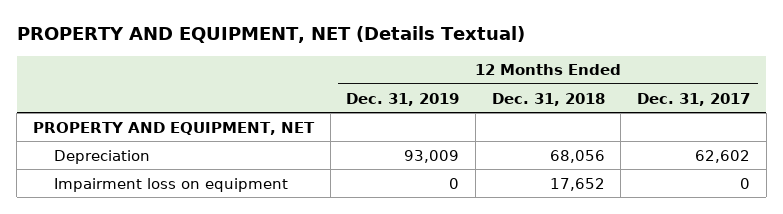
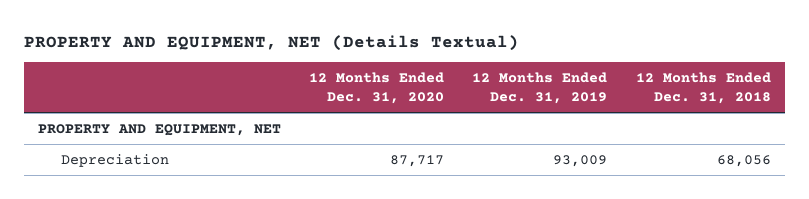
[637,92,751,106] Dec. 31, 2017 -> none
none -> [309,71,445,105] 12 Months Ended Dec. 31, 2020
[54,177,289,192] Impairment loss on equipment -> none

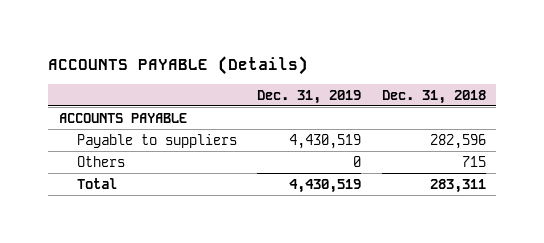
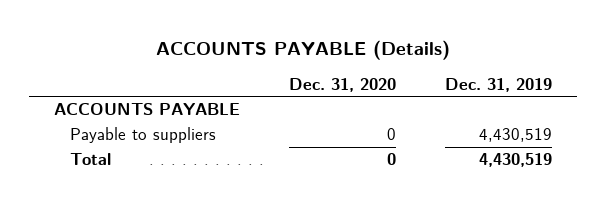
[381,89,486,104] Dec. 31, 2018 -> none
none -> [288,77,396,92] Dec. 31, 2020
[76,155,125,167] Others -> none

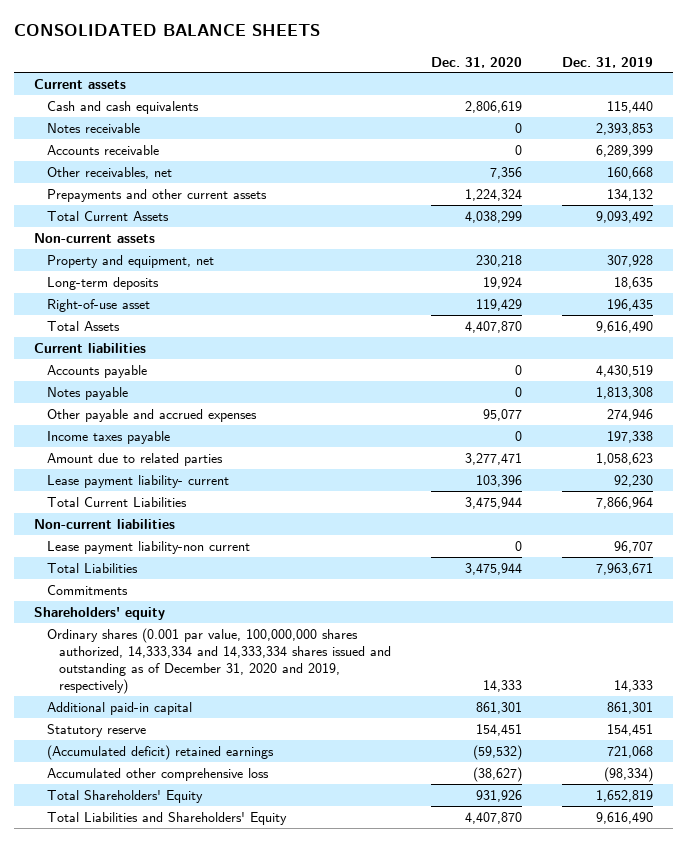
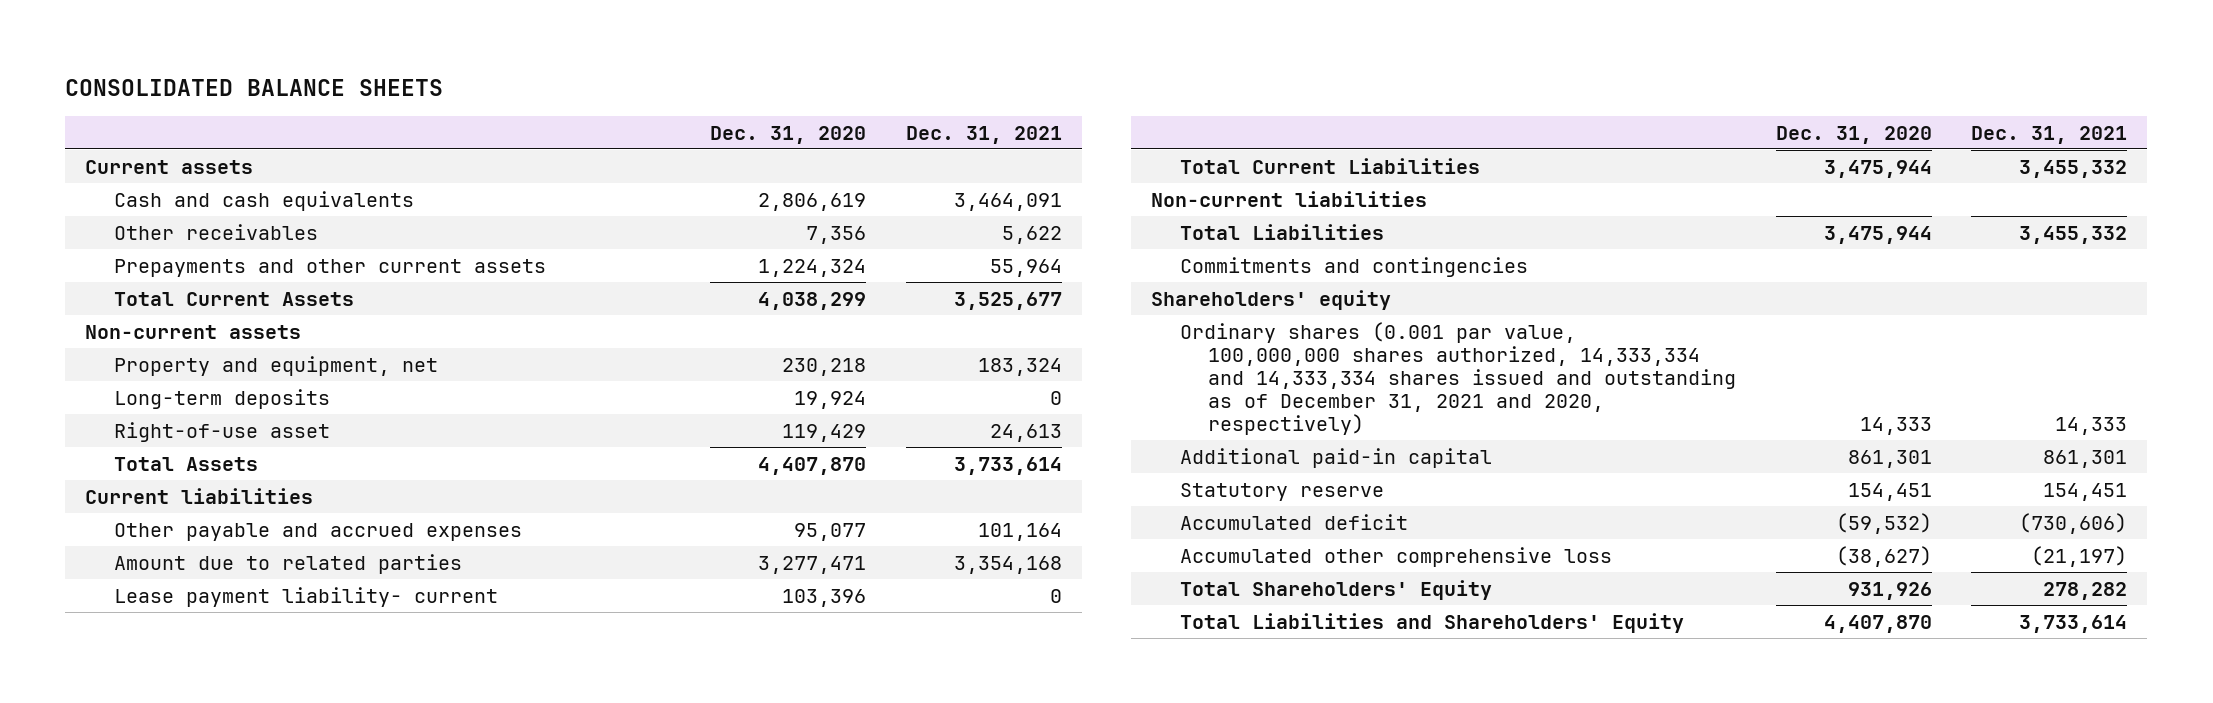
[562,56,654,68] Dec. 31, 2019 -> none
none -> [905,125,1062,144] Dec. 31, 2021
[46,122,140,133] Notes receivable -> none
[46,144,159,155] Accounts receivable -> none
[46,166,172,179] Other receivables, net -> [113,223,318,240] Other receivables
[46,364,147,378] Accounts payable -> none
[46,386,128,400] Notes payable -> none
[46,430,170,444] Income taxes payable -> none
[46,540,250,554] Lease payment liability-non current -> none
[46,584,128,595] Commitments -> [1179,256,1528,277] Commitments and contingencies
[46,627,392,695] Ordinary shares (0.001 par value, 100,000,000 shares authorized, 14,333,334 and 14,333,334 shares issued and outstanding as of December 31, 2020 and 2019, respectively) -> [1179,321,1737,435] Ordinary shares (0.001 par value, 100,000,000 shares authorized, 14,333,334 and 14,333,334 shares issued and outstanding as of December 31, 2021 and 2020, respectively)
[46,744,274,760] (Accumulated deficit) retained earnings -> [1179,513,1408,530] Accumulated deficit

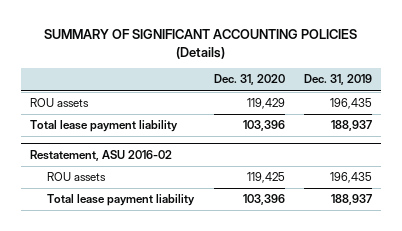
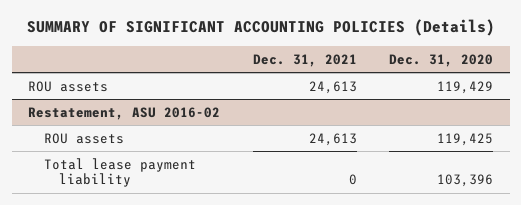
[303,74,372,86] Dec. 31, 2019 -> none
none -> [252,53,357,67] Dec. 31, 2021
[30,120,179,133] Total lease payment liability -> none

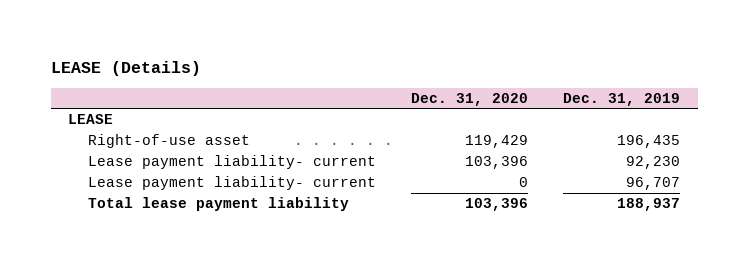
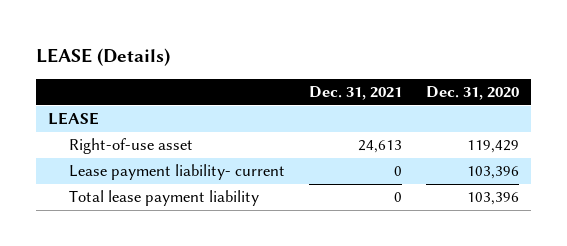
[563,92,681,106] Dec. 31, 2019 -> none
none -> [309,86,403,101] Dec. 31, 2021
[87,176,376,191] Lease payment liability- current -> none

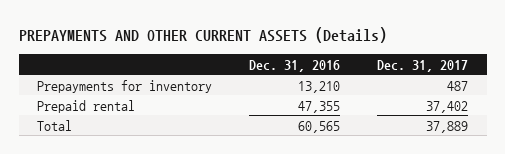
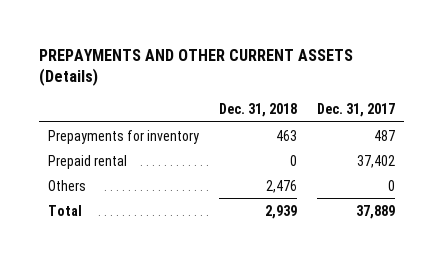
[249,59,341,72] Dec. 31, 2016 -> none
none -> [219,103,298,118] Dec. 31, 2018
none -> [48,179,87,191] Others

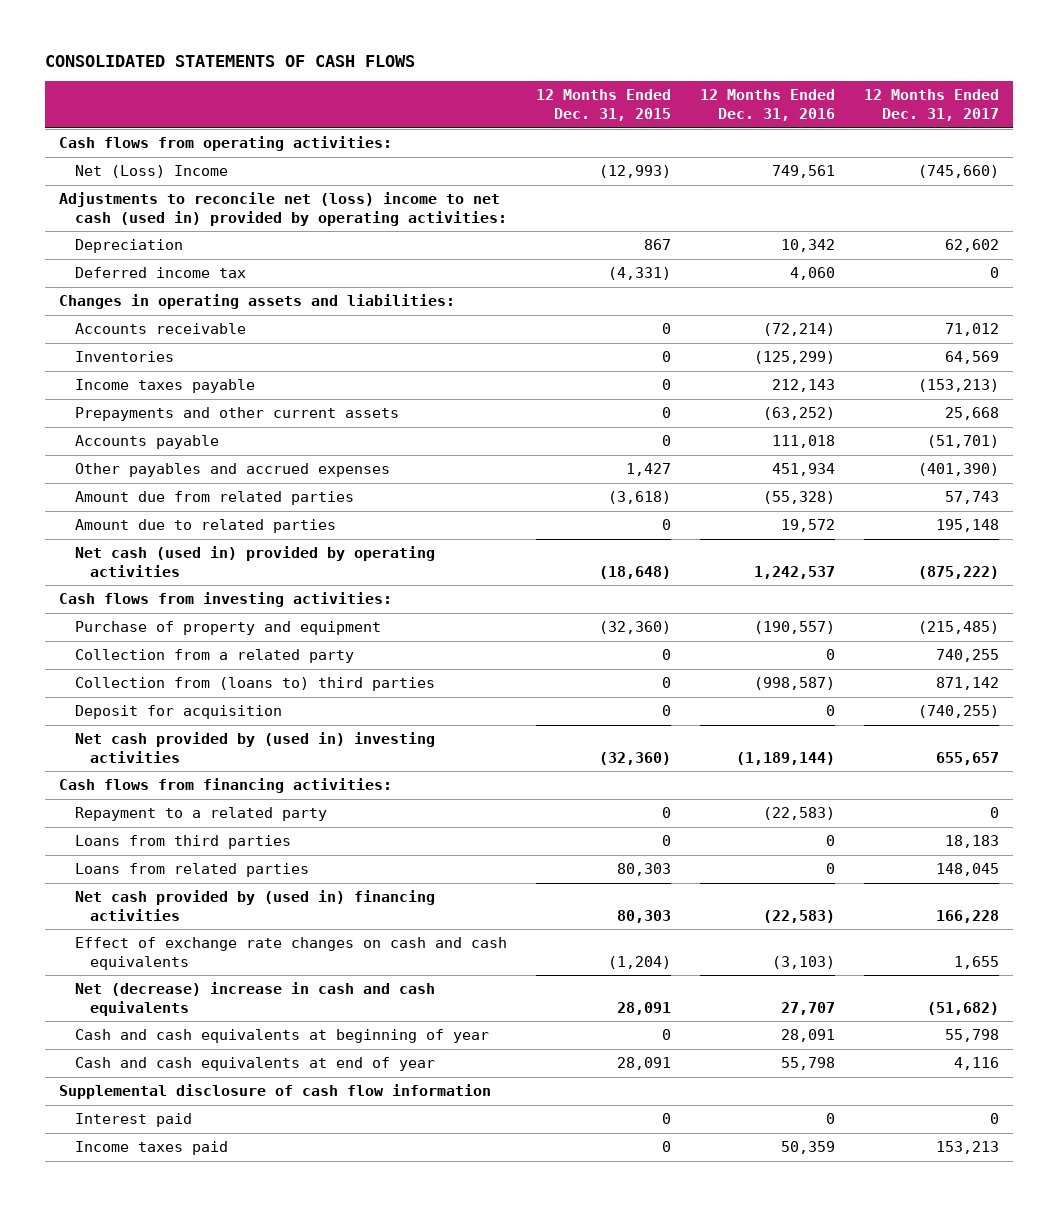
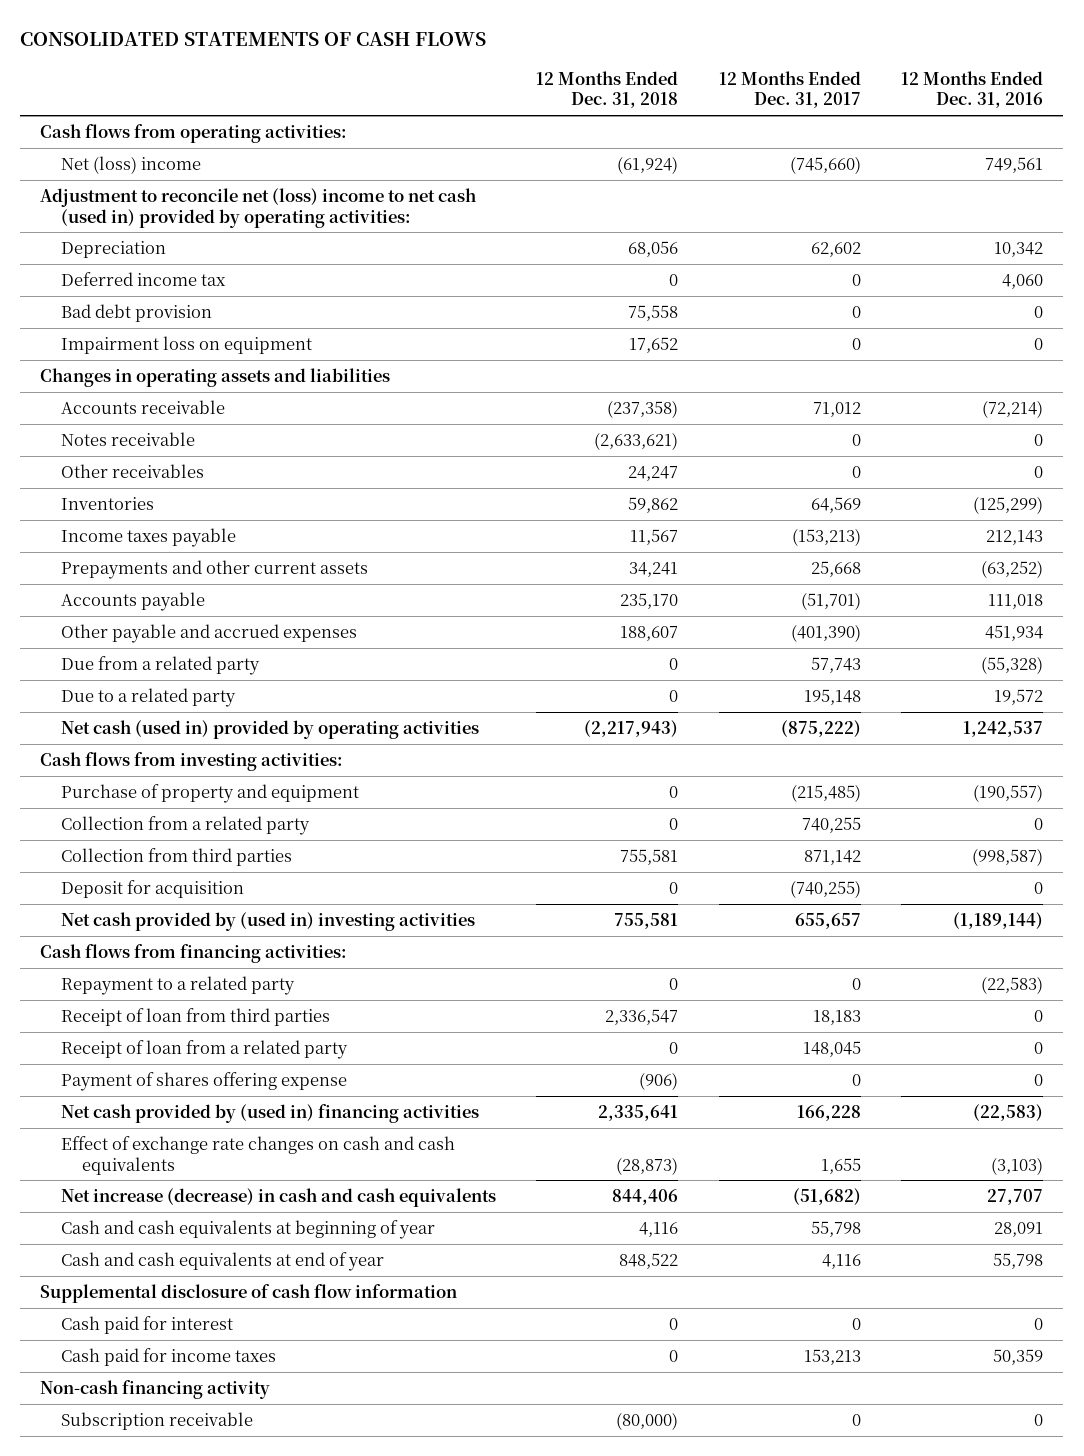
[535,89,671,121] 12 Months Ended Dec. 31, 2015 -> none
none -> [536,70,679,109] 12 Months Ended Dec. 31, 2018
[74,165,228,179] Net (Loss) Income -> [60,155,201,174] Net (loss) income
[59,192,507,226] Adjustments to reconcile net (loss) income to net cash (used in) provided by operating activities: -> [40,187,477,228] Adjustment to reconcile net (loss) income to net cash (used in) provided by operating activities:
none -> [60,303,212,322] Bad debt provision
none -> [60,335,312,354] Impairment loss on equipment
[59,294,456,310] Changes in operating assets and liabilities: -> [40,367,391,387] Changes in operating assets and liabilities
none -> [60,431,195,446] Notes receivable
none -> [60,463,204,478] Other receivables
[74,463,390,478] Other payables and accrued expenses -> [60,623,357,643] Other payable and accrued expenses
[74,491,354,506] Amount due from related parties -> [60,655,260,675] Due from a related party
[74,519,336,534] Amount due to related parties -> [60,687,236,707] Due to a related party
[74,677,435,692] Collection from (loans to) third parties -> [60,847,292,866] Collection from third parties
[74,835,291,850] Loans from third parties -> [60,1007,330,1026] Receipt of loan from third parties
[74,863,309,878] Loans from related parties -> [60,1039,348,1059] Receipt of loan from a related party
none -> [60,1071,347,1091] Payment of shares offering expense
[74,982,435,1016] Net (decrease) increase in cash and cash equivalents -> [60,1187,496,1207] Net increase (decrease) in cash and cash equivalents
[74,1113,192,1128] Interest paid -> [60,1315,233,1334] Cash paid for interest
[74,1141,228,1156] Income taxes paid -> [60,1347,276,1366] Cash paid for income taxes
none -> [40,1379,271,1399] Non-cash financing activity
none -> [60,1411,253,1430] Subscription receivable

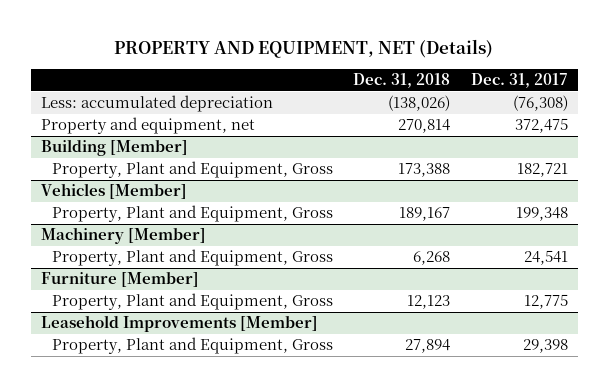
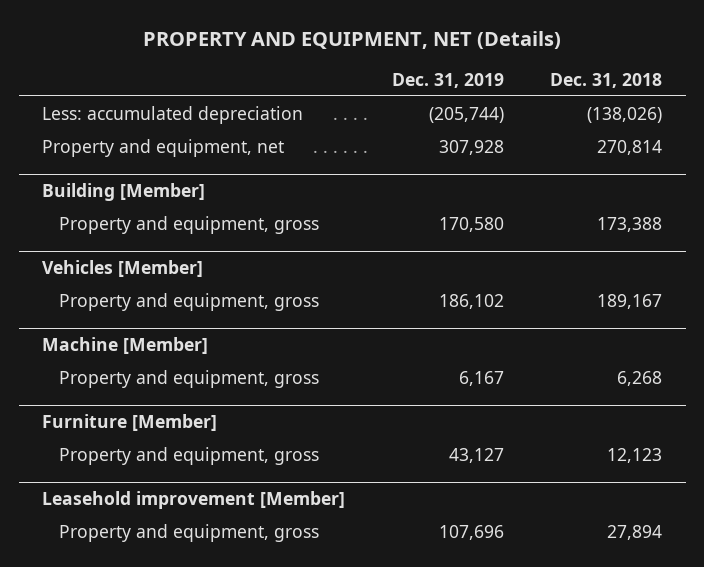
[470,73,568,89] Dec. 31, 2017 -> none
none -> [391,72,504,88] Dec. 31, 2019
[51,161,333,179] Property, Plant and Equipment, Gross -> [58,215,319,234] Property and equipment, gross
[51,205,333,223] Property, Plant and Equipment, Gross -> [58,292,319,311] Property and equipment, gross
[40,227,206,245] Machinery [Member] -> [42,336,209,354] Machine [Member]
[51,249,333,267] Property, Plant and Equipment, Gross -> [58,369,319,388] Property and equipment, gross
[51,293,333,311] Property, Plant and Equipment, Gross -> [58,446,319,465] Property and equipment, gross
[40,315,318,333] Leasehold Improvements [Member] -> [42,490,346,509] Leasehold improvement [Member]
[51,337,333,355] Property, Plant and Equipment, Gross -> [58,523,319,542] Property and equipment, gross

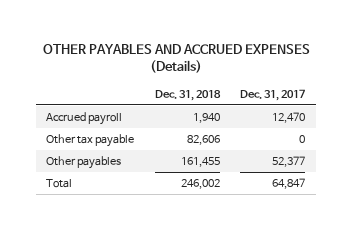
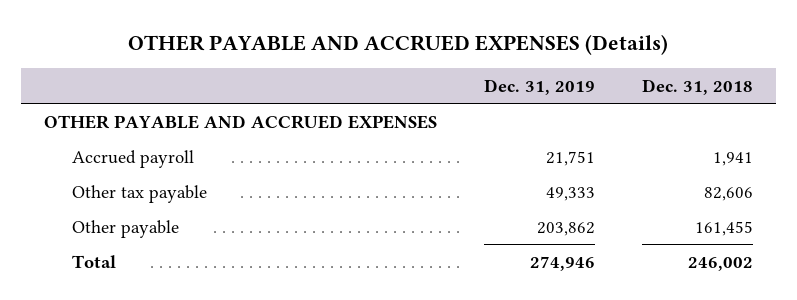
[42,43,310,74] OTHER PAYABLES AND ACCRUED EXPENSES (Details) -> [128,33,669,55] OTHER PAYABLE AND ACCRUED EXPENSES (Details)
[240,88,306,101] Dec. 31, 2017 -> none
none -> [483,79,595,96] Dec. 31, 2019
none -> [44,114,438,129] OTHER PAYABLE AND ACCRUED EXPENSES
[192,113,220,124] 1,940 -> [712,151,753,166] 1,941
[46,156,122,170] Other payables -> [72,219,180,238] Other payable

